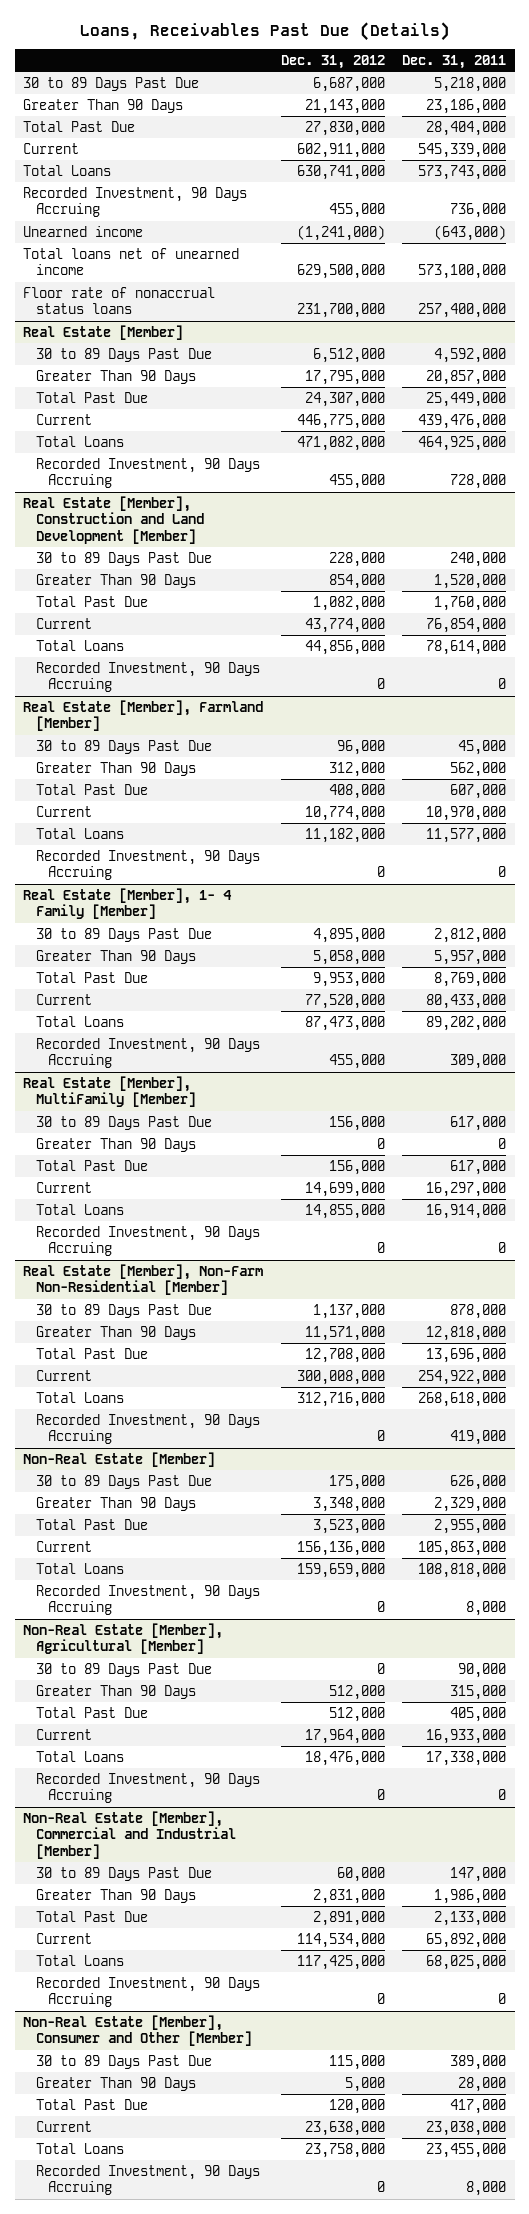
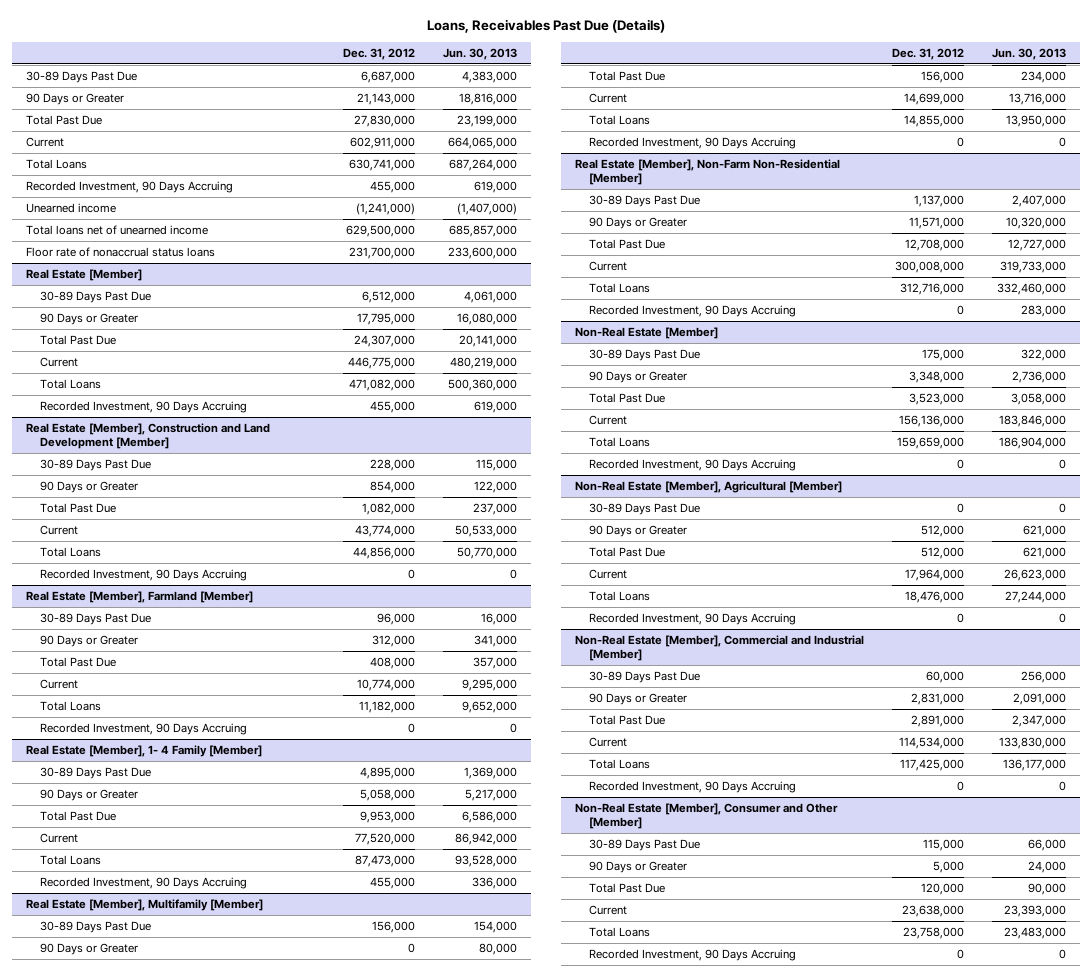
[402,55,507,70] Dec. 31, 2011 -> none
none -> [443,47,518,60] Jun. 30, 2013
[23,76,200,91] 30 to 89 Days Past Due -> [25,71,137,84] 30-89 Days Past Due
[23,98,184,113] Greater Than 90 Days -> [25,93,124,106] 90 Days or Greater
[35,347,212,362] 30 to 89 Days Past Due -> [39,291,151,304] 30-89 Days Past Due
[35,369,196,384] Greater Than 90 Days -> [39,313,138,326] 90 Days or Greater
[35,551,212,566] 30 to 89 Days Past Due -> [39,459,151,472] 30-89 Days Past Due
[35,573,196,588] Greater Than 90 Days -> [39,481,138,494] 90 Days or Greater
[35,739,212,754] 30 to 89 Days Past Due -> [39,613,151,626] 30-89 Days Past Due
[35,761,196,776] Greater Than 90 Days -> [39,635,138,648] 90 Days or Greater
[35,927,212,942] 30 to 89 Days Past Due -> [39,767,151,780] 30-89 Days Past Due
[35,949,196,964] Greater Than 90 Days -> [39,789,138,802] 90 Days or Greater
[23,1075,196,1108] Real Estate [Member], MultiFamily [Member] -> [25,899,263,912] Real Estate [Member], Multifamily [Member]
[35,1115,212,1130] 30 to 89 Days Past Due -> [39,921,151,934] 30-89 Days Past Due
[35,1137,196,1152] Greater Than 90 Days -> [39,943,138,956] 90 Days or Greater
[35,1303,212,1318] 30 to 89 Days Past Due -> [588,195,700,208] 30-89 Days Past Due
[35,1325,196,1340] Greater Than 90 Days -> [588,217,687,230] 90 Days or Greater
[35,1474,212,1489] 30 to 89 Days Past Due -> [588,349,700,362] 30-89 Days Past Due
[35,1496,196,1511] Greater Than 90 Days -> [588,371,687,384] 90 Days or Greater
[35,1662,212,1677] 30 to 89 Days Past Due -> [588,503,700,516] 30-89 Days Past Due
[35,1684,196,1699] Greater Than 90 Days -> [588,525,687,538] 90 Days or Greater
[35,1866,212,1881] 30 to 89 Days Past Due -> [588,671,700,684] 30-89 Days Past Due
[35,1888,196,1903] Greater Than 90 Days -> [588,693,687,706] 90 Days or Greater
[35,2054,212,2069] 30 to 89 Days Past Due -> [588,839,700,852] 30-89 Days Past Due
[35,2076,196,2091] Greater Than 90 Days -> [588,861,687,874] 90 Days or Greater

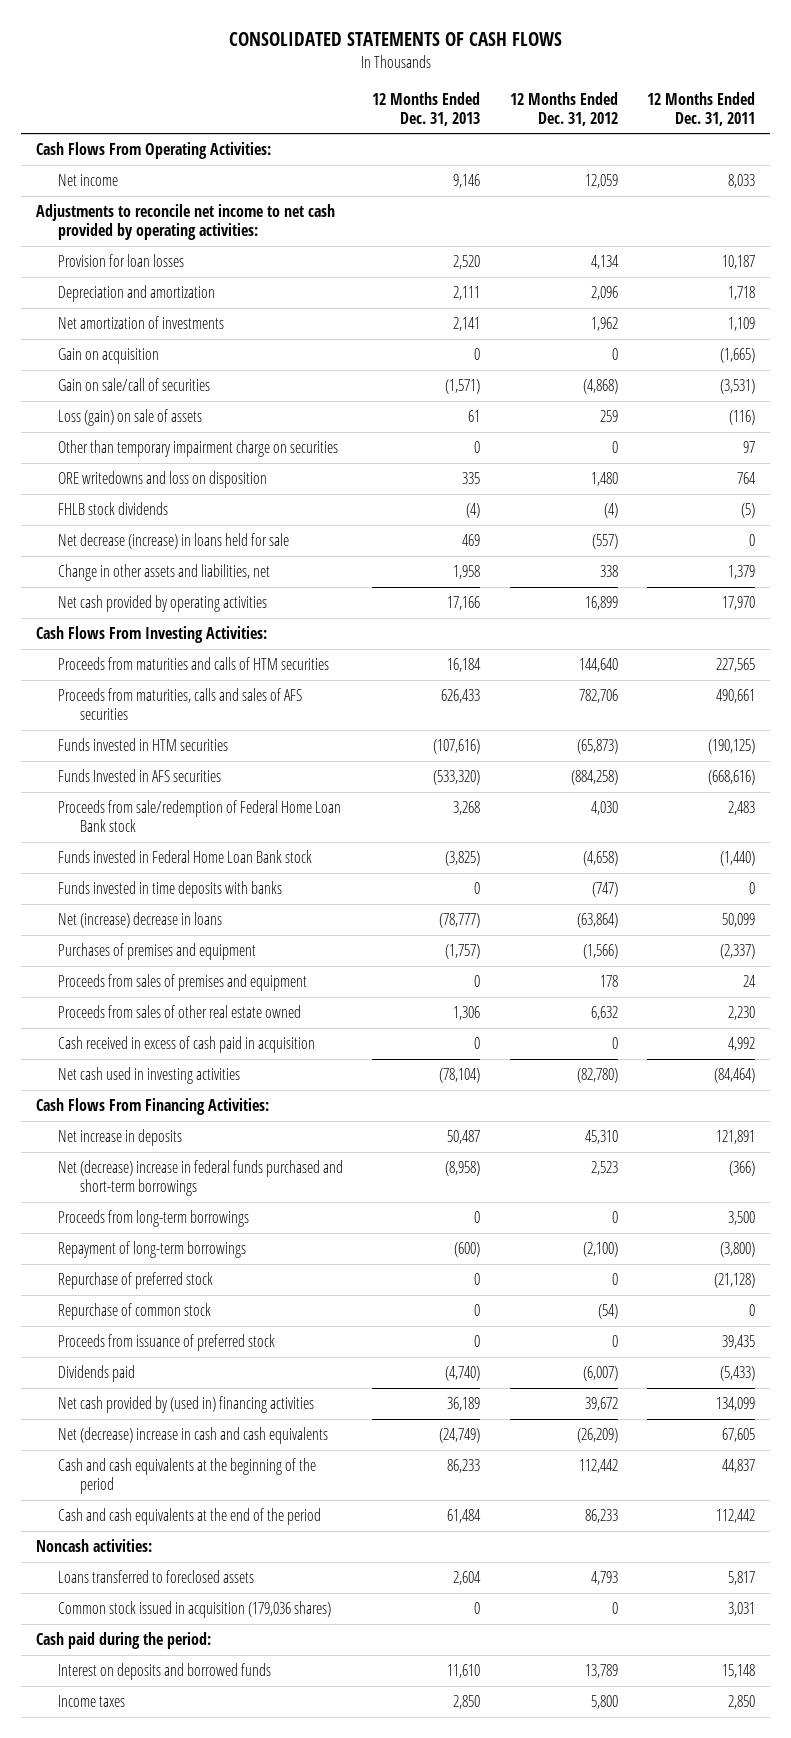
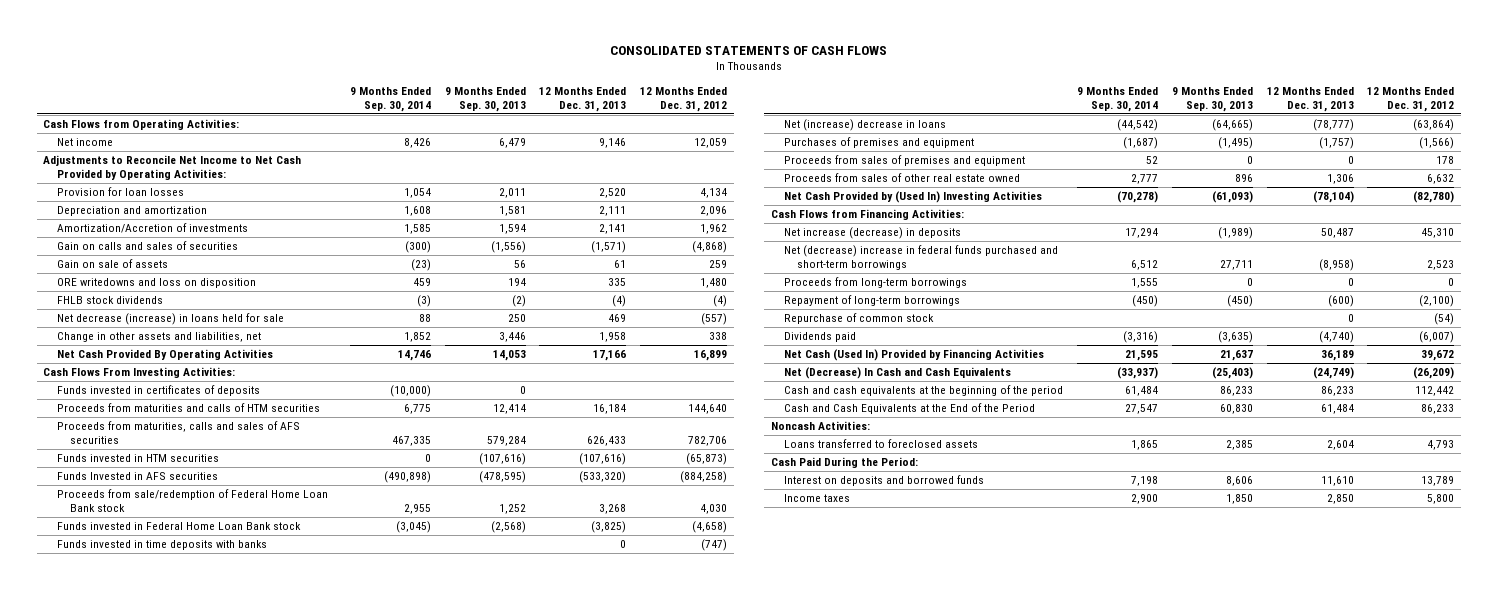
[647,91,756,126] 12 Months Ended Dec. 31, 2011 -> none
none -> [349,87,431,113] 9 Months Ended Sep. 30, 2014
none -> [444,87,526,113] 9 Months Ended Sep. 30, 2013
[36,142,272,160] Cash Flows From Operating Activities: -> [43,118,240,130] Cash Flows from Operating Activities:
[36,204,336,240] Adjustments to reconcile net income to net cash provided by operating activities: -> [43,154,302,180] Adjustments to Reconcile Net Income to Net Cash Provided by Operating Activities:
[57,348,159,365] Gain on acquisition -> none
[57,440,338,458] Other than temporary impairment charge on securities -> none
[57,316,224,330] Net amortization of investments -> [56,222,248,233] Amortization/Accretion of investments
[57,378,210,392] Gain on sale/call of securities -> [56,240,238,250] Gain on calls and sales of securities
[57,409,202,427] Loss (gain) on sale of assets -> [56,258,168,268] Gain on sale of assets
[57,595,267,613] Net cash provided by operating activities -> [56,348,273,360] Net Cash Provided By Operating Activities
none -> [56,384,260,396] Funds invested in certificates of deposits
[57,1036,315,1054] Cash received in excess of cash paid in acquisition -> none
[57,1067,240,1085] Net cash used in investing activities -> [783,190,1042,203] Net Cash Provided by (Used In) Investing Activities
[36,1098,270,1116] Cash Flows From Financing Activities: -> [770,208,964,220] Cash Flows from Financing Activities:
[57,1129,182,1147] Net increase in deposits -> [783,226,961,239] Net increase (decrease) in deposits
[57,1272,213,1290] Repurchase of preferred stock -> none
[57,1334,275,1352] Proceeds from issuance of preferred stock -> none
[57,1396,314,1414] Net cash provided by (used in) financing activities -> [783,348,1044,361] Net Cash (Used In) Provided by Financing Activities
[57,1427,328,1445] Net (decrease) increase in cash and cash equivalents -> [783,366,1011,379] Net (Decrease) In Cash and Cash Equivalents
[57,1508,321,1526] Cash and cash equivalents at the end of the period -> [783,402,1035,414] Cash and Cash Equivalents at the End of the Period
[36,1539,153,1553] Noncash activities: -> [770,420,870,430] Noncash Activities:
[57,1601,331,1619] Common stock issued in acquisition (179,036 shares) -> none
[36,1632,212,1650] Cash paid during the period: -> [770,456,918,468] Cash Paid During the Period:

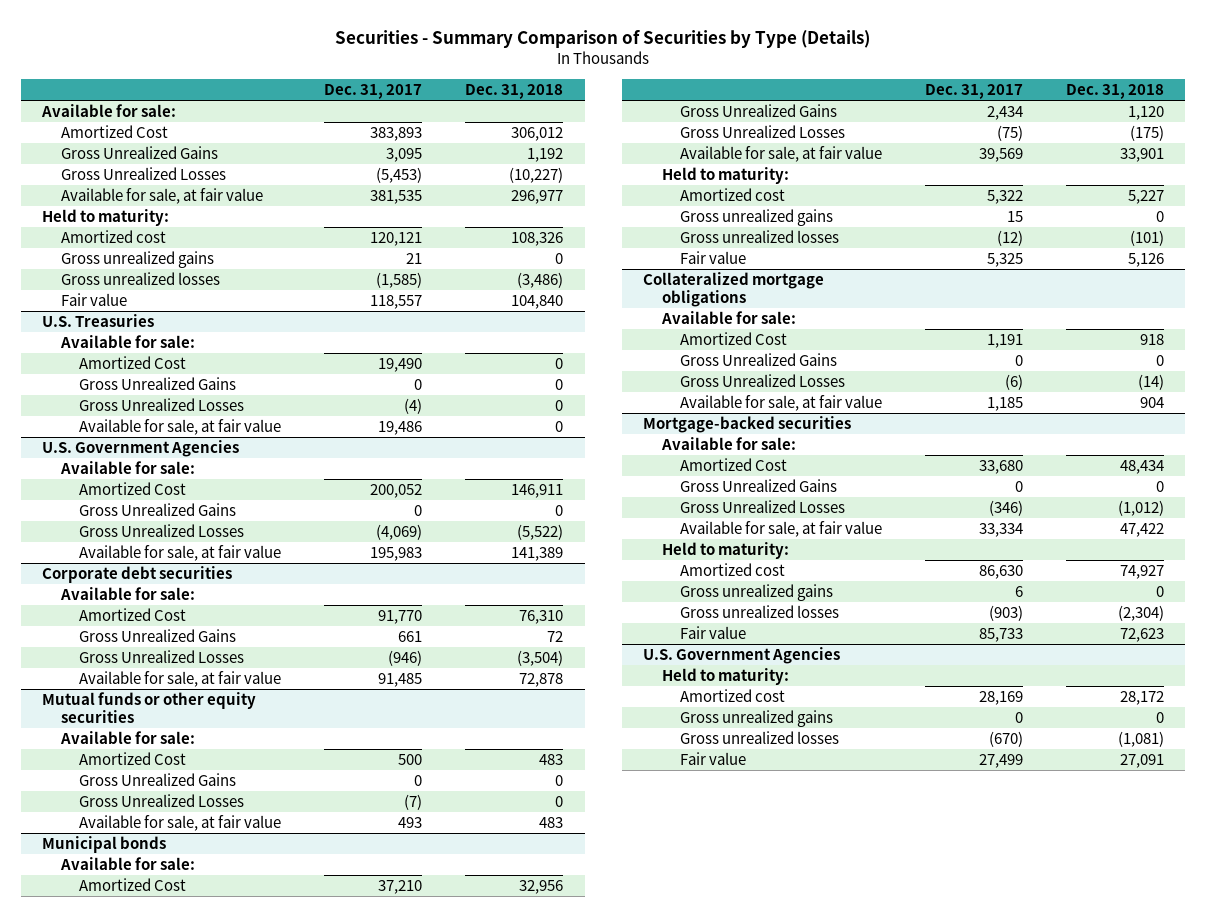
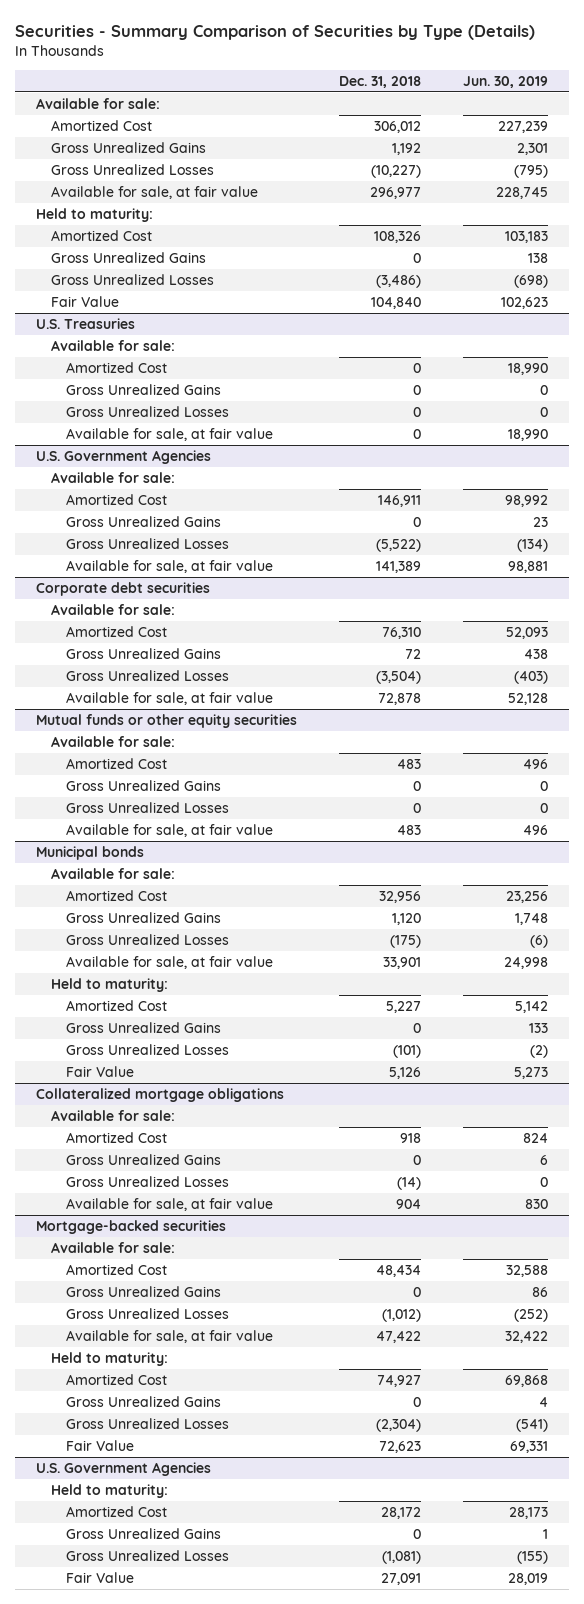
[324,84,423,100] Dec. 31, 2017 -> none
none -> [463,75,549,88] Jun. 30, 2019
[60,230,166,244] Amortized cost -> [51,229,153,241] Amortized Cost
[60,251,214,269] Gross unrealized gains -> [51,251,207,263] Gross Unrealized Gains
[60,272,220,286] Gross unrealized losses -> [51,273,215,285] Gross Unrealized Losses
[60,293,127,307] Fair value -> [51,295,120,307] Fair Value
[680,188,786,202] Amortized cost -> [66,999,168,1011] Amortized Cost
[680,209,834,227] Gross unrealized gains -> [66,1021,222,1033] Gross Unrealized Gains
[680,230,840,244] Gross unrealized losses -> [66,1043,230,1055] Gross Unrealized Losses
[680,251,747,265] Fair value -> [66,1065,135,1077] Fair Value
[680,563,786,577] Amortized cost -> [66,1373,168,1385] Amortized Cost
[680,584,834,602] Gross unrealized gains -> [66,1395,222,1407] Gross Unrealized Gains
[680,605,840,619] Gross unrealized losses -> [66,1417,230,1429] Gross Unrealized Losses
[680,626,747,640] Fair value -> [66,1439,135,1451] Fair Value
[680,689,786,703] Amortized cost -> [66,1505,168,1517] Amortized Cost
[680,710,834,728] Gross unrealized gains -> [66,1527,222,1539] Gross Unrealized Gains
[680,731,840,745] Gross unrealized losses -> [66,1549,230,1561] Gross Unrealized Losses
[680,752,747,766] Fair value -> [66,1571,135,1583] Fair Value

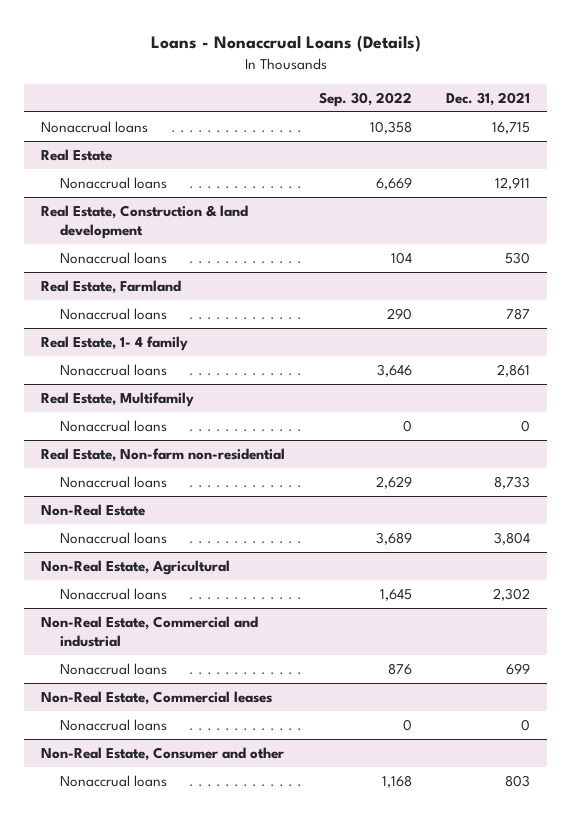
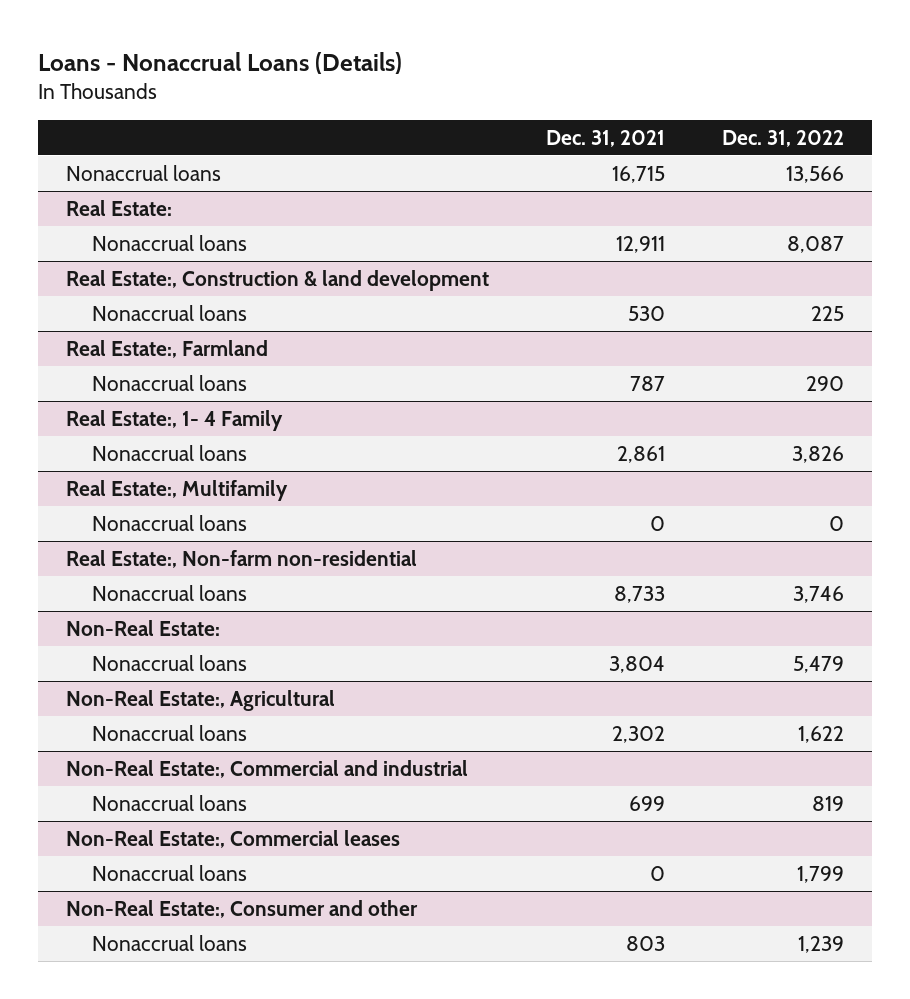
[319,91,413,107] Sep. 30, 2022 -> none
none -> [721,129,844,147] Dec. 31, 2022
[41,149,113,162] Real Estate -> [66,199,173,216] Real Estate:
[41,205,249,239] Real Estate, Construction & land development -> [66,269,490,291] Real Estate:, Construction & land development
[41,280,182,295] Real Estate, Farmland -> [66,339,269,358] Real Estate:, Farmland
[41,336,189,352] Real Estate, 1- 4 family -> [66,409,284,431] Real Estate:, 1- 4 Family
[41,392,195,408] Real Estate, Multifamily -> [66,479,289,501] Real Estate:, Multifamily
[41,448,286,463] Real Estate, Non-farm non-residential -> [66,549,418,568] Real Estate:, Non-farm non-residential
[41,504,146,517] Non-Real Estate -> [66,619,221,636] Non-Real Estate:
[41,560,231,576] Non-Real Estate, Agricultural -> [66,689,336,711] Non-Real Estate:, Agricultural
[41,616,259,647] Non-Real Estate, Commercial and industrial -> [66,759,469,778] Non-Real Estate:, Commercial and industrial
[41,691,273,706] Non-Real Estate, Commercial leases -> [66,829,401,848] Non-Real Estate:, Commercial leases
[41,747,285,762] Non-Real Estate, Consumer and other -> [66,899,419,918] Non-Real Estate:, Consumer and other

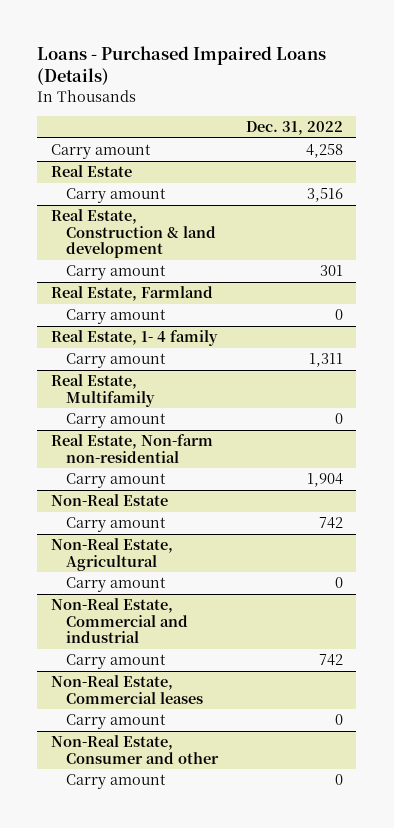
[37,51,402,74] Loans - Nonaccrual Loans (Details) -> [37,45,327,86] Loans - Purchased Impaired Loans (Details)
[546,129,666,147] Dec. 31, 2021 -> none
[66,164,222,181] Nonaccrual loans -> none
[92,234,248,251] Nonaccrual loans -> none
[92,304,248,321] Nonaccrual loans -> none
[92,374,248,391] Nonaccrual loans -> none
[92,444,248,461] Nonaccrual loans -> none
[92,514,248,531] Nonaccrual loans -> none
[92,584,248,601] Nonaccrual loans -> none
[92,654,248,671] Nonaccrual loans -> none
[92,724,248,741] Nonaccrual loans -> none
[92,794,248,811] Nonaccrual loans -> none
[92,864,248,881] Nonaccrual loans -> none
[92,934,248,951] Nonaccrual loans -> none
none -> [51,144,152,160] Carry amount
[66,199,173,216] Real Estate: -> [51,165,133,178] Real Estate
none -> [65,188,166,204] Carry amount
[66,269,490,291] Real Estate:, Construction & land development -> [51,209,216,259] Real Estate, Construction & land development
none -> [65,265,166,281] Carry amount
[66,339,269,358] Real Estate:, Farmland -> [51,286,214,302] Real Estate, Farmland
none -> [65,309,166,325] Carry amount
[66,409,284,431] Real Estate:, 1- 4 Family -> [51,330,219,347] Real Estate, 1- 4 family
none -> [65,353,166,369] Carry amount
[66,479,289,501] Real Estate:, Multifamily -> [51,374,155,407] Real Estate, Multifamily
none -> [65,413,166,429] Carry amount
[66,549,418,568] Real Estate:, Non-farm non-residential -> [51,434,214,463] Real Estate, Non-farm non-residential
none -> [65,473,166,489] Carry amount
[66,619,221,636] Non-Real Estate: -> [51,494,169,507] Non-Real Estate
none -> [65,517,166,533] Carry amount
[66,689,336,711] Non-Real Estate:, Agricultural -> [51,538,174,571] Non-Real Estate, Agricultural
none -> [65,577,166,593] Carry amount
[66,759,469,778] Non-Real Estate:, Commercial and industrial -> [51,598,188,644] Non-Real Estate, Commercial and industrial
none -> [65,654,166,670] Carry amount
[66,829,401,848] Non-Real Estate:, Commercial leases -> [51,675,203,704] Non-Real Estate, Commercial leases
none -> [65,714,166,730] Carry amount
[66,899,419,918] Non-Real Estate:, Consumer and other -> [51,735,219,764] Non-Real Estate, Consumer and other
none -> [65,774,166,790] Carry amount

